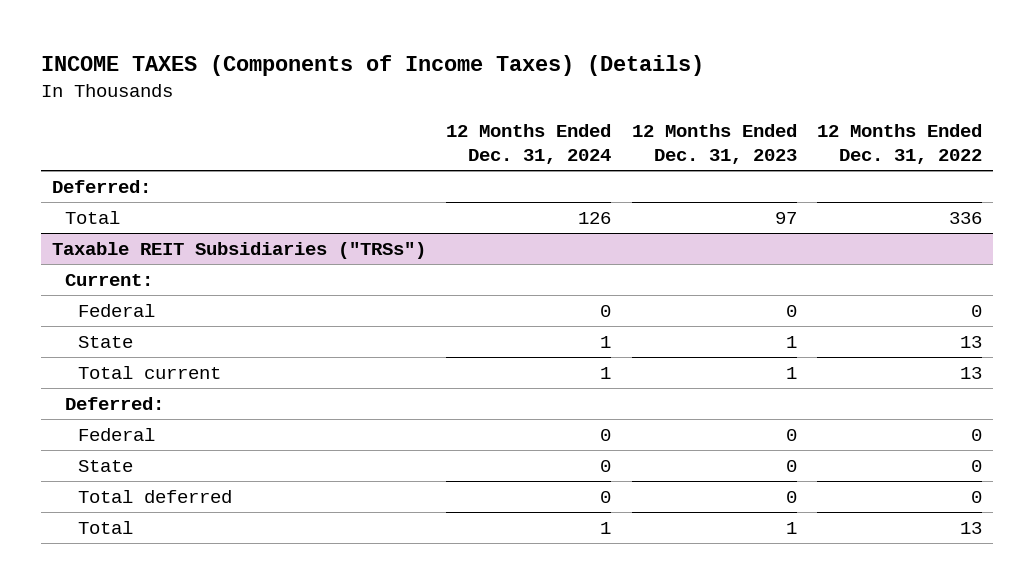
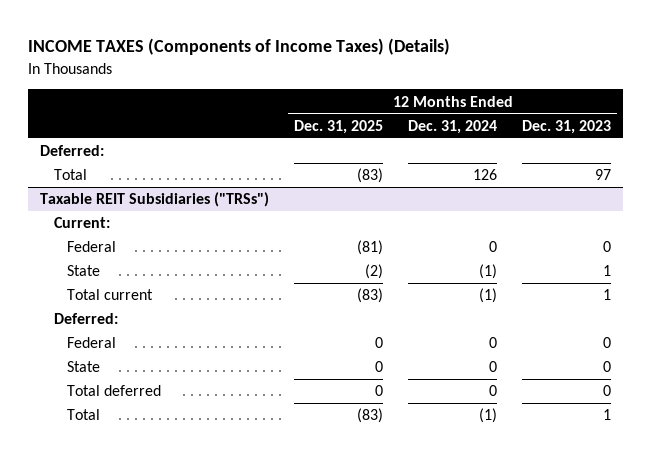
[817,124,983,165] 12 Months Ended Dec. 31, 2022 -> none
none -> [294,119,384,134] Dec. 31, 2025
[600,335,612,348] 1 -> [479,264,498,280] (1)
[600,366,612,379] 1 -> [479,288,498,304] (1)
[600,521,612,534] 1 -> [479,408,498,424] (1)

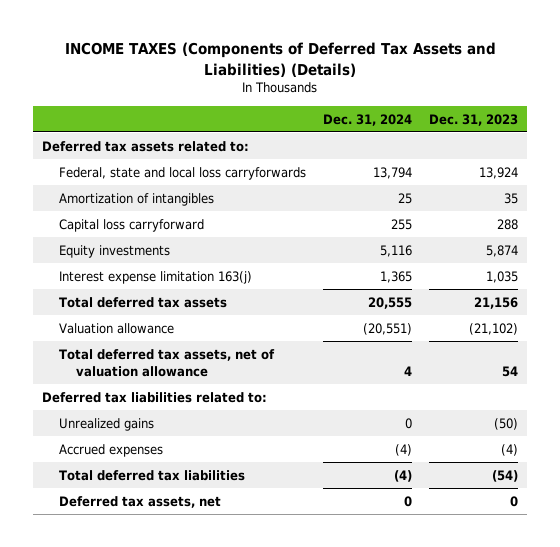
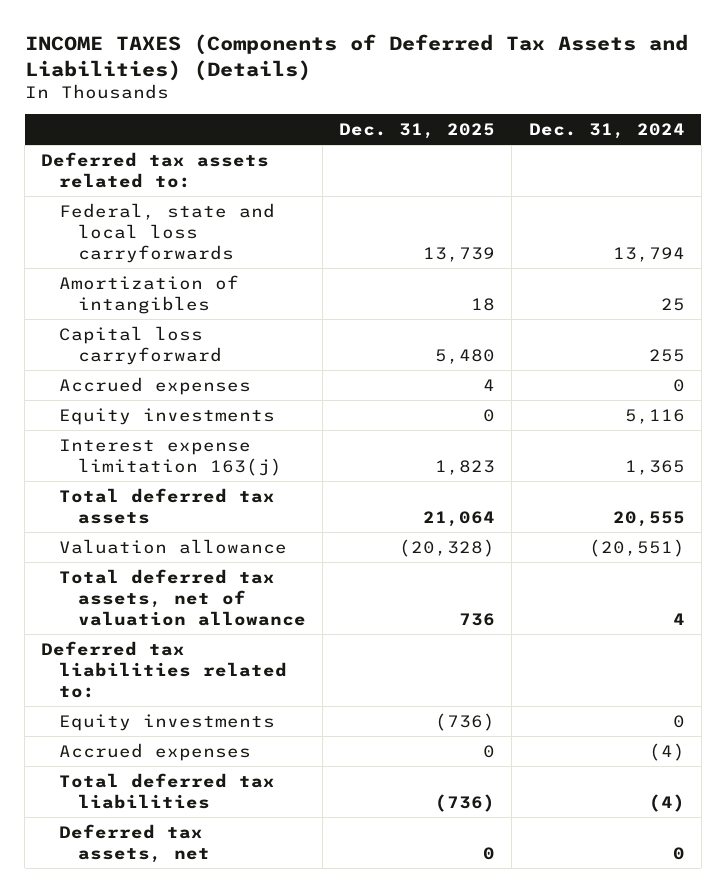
[429,113,519,126] Dec. 31, 2023 -> none
none -> [339,123,496,140] Dec. 31, 2025
none -> [59,376,252,395] Accrued expenses
[58,418,154,432] Unrealized gains -> none
none -> [59,713,276,731] Equity investments

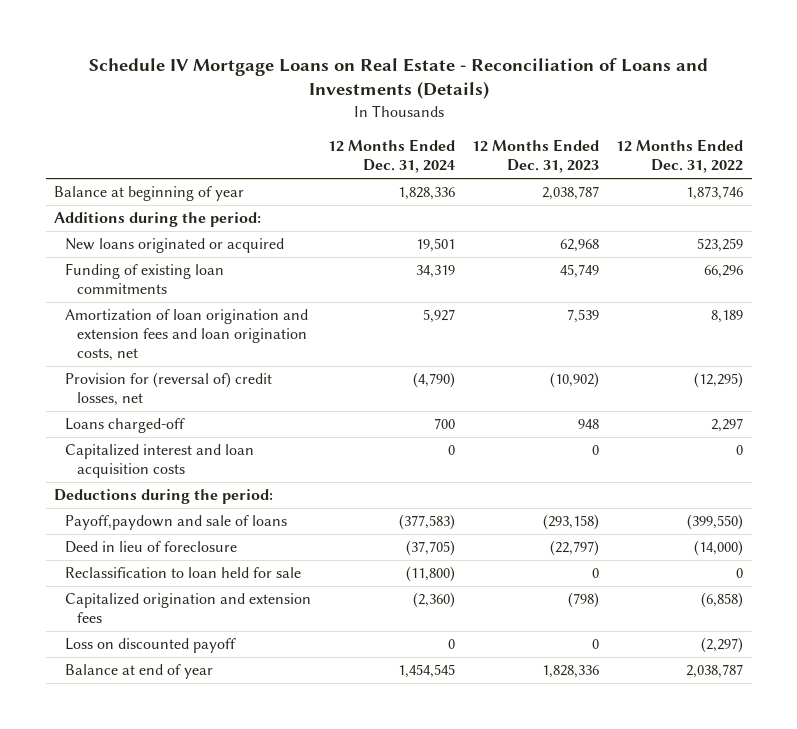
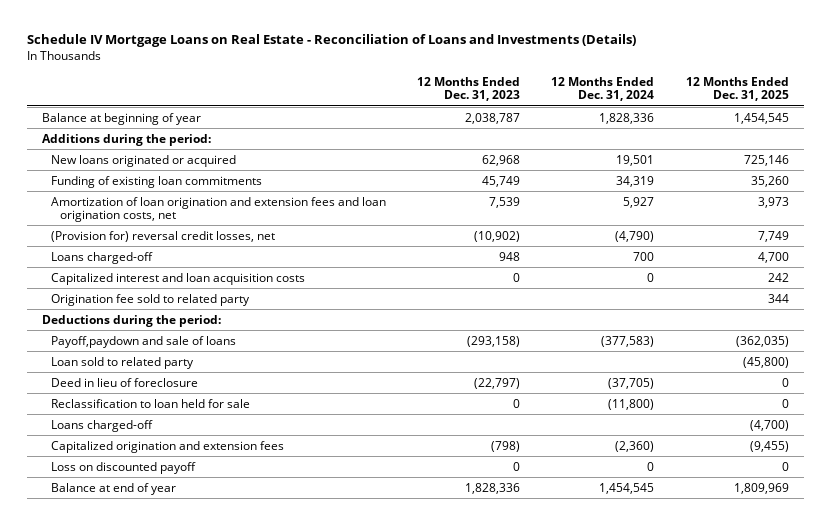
[616,139,744,174] 12 Months Ended Dec. 31, 2022 -> none
none -> [685,76,789,102] 12 Months Ended Dec. 31, 2025
[65,372,273,407] Provision for (reversal of) credit losses, net -> [51,230,276,242] (Provision for) reversal credit losses, net
none -> [51,293,251,306] Origination fee sold to related party
none -> [51,356,195,369] Loan sold to related party
none -> [51,419,154,432] Loans charged-off

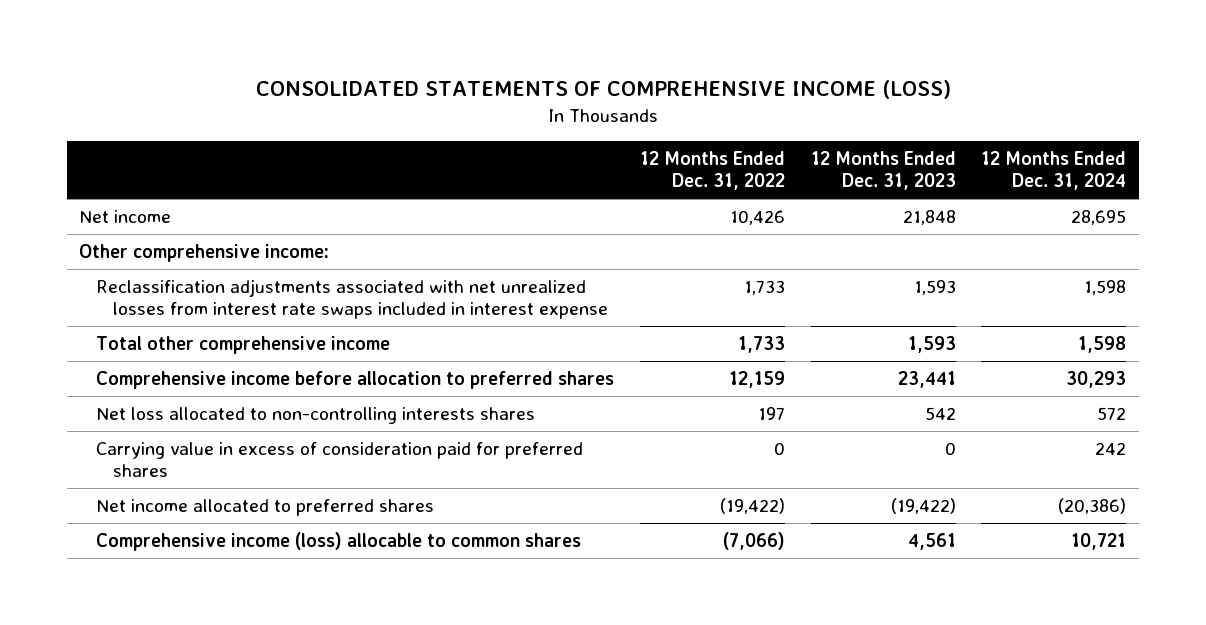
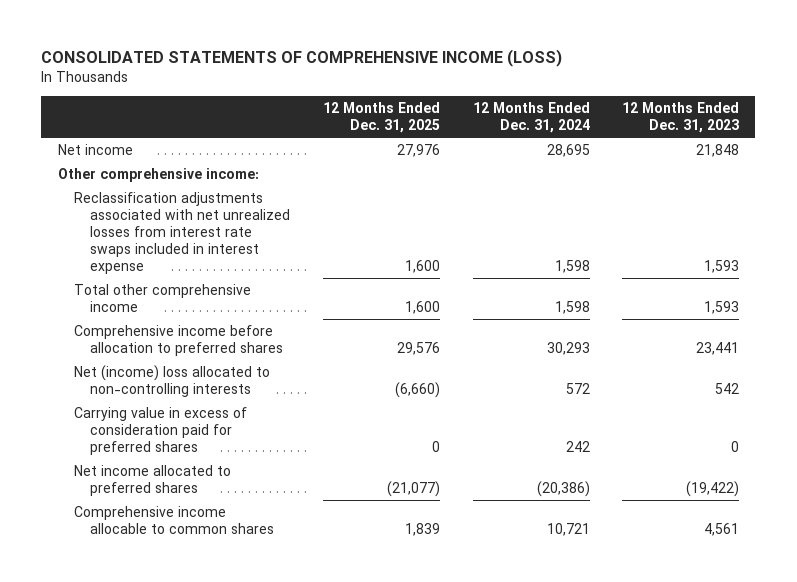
[639,150,785,191] 12 Months Ended Dec. 31, 2022 -> none
none -> [322,102,440,134] 12 Months Ended Dec. 31, 2025
[96,406,536,424] Net loss allocated to non-controlling interests shares -> [74,365,271,398] Net (income) loss allocated to non-controlling interests
[96,531,582,551] Comprehensive income (loss) allocable to common shares -> [74,506,275,535] Comprehensive income allocable to common shares

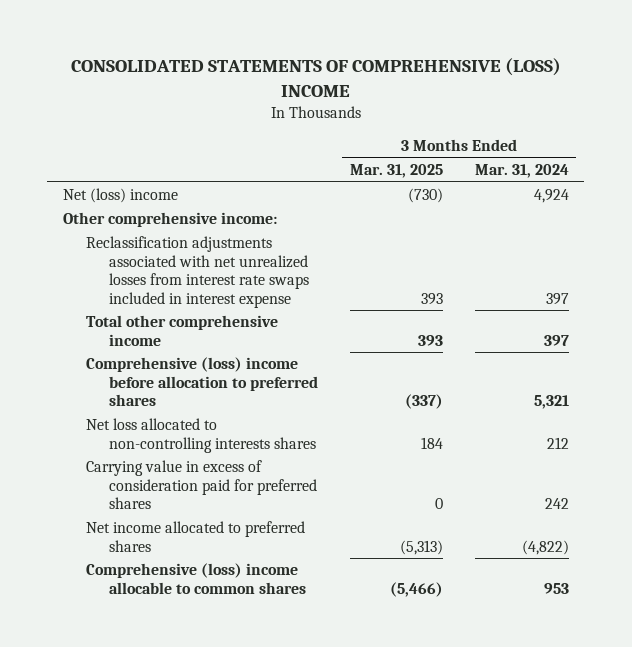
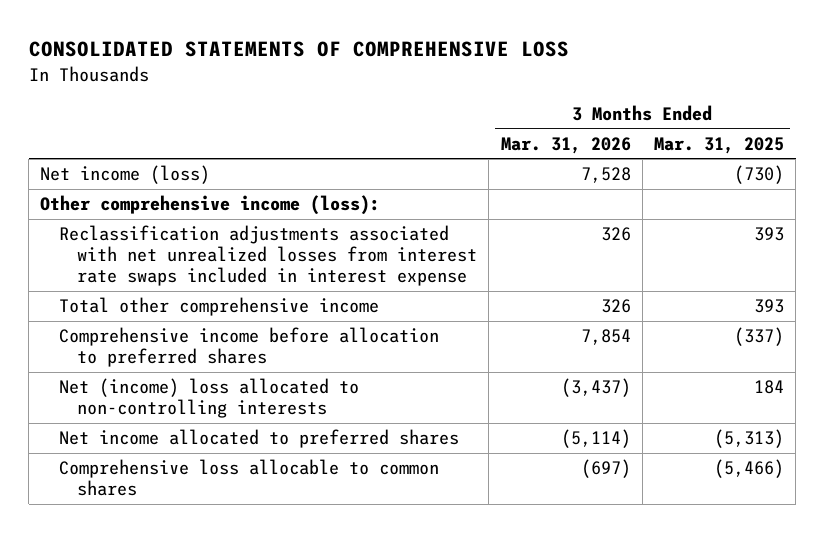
[70,57,561,97] CONSOLIDATED STATEMENTS OF COMPREHENSIVE (LOSS) INCOME -> [28,41,569,58] CONSOLIDATED STATEMENTS OF COMPREHENSIVE LOSS
[474,164,569,179] Mar. 31, 2024 -> none
none -> [500,136,631,154] Mar. 31, 2026
[62,188,178,204] Net (loss) income -> [40,165,211,185] Net income (loss)
[62,212,277,228] Other comprehensive income: -> [40,195,381,216] Other comprehensive income (loss):
[86,460,318,510] Carrying value in excess of consideration paid for preferred shares -> none
[86,357,319,407] Comprehensive (loss) income before allocation to preferred shares -> [58,327,439,368] Comprehensive income before allocation to preferred shares
[86,418,317,453] Net loss allocated to non-controlling interests shares -> [58,378,359,419] Net (income) loss allocated to non-controlling interests
[86,563,307,594] Comprehensive (loss) income allocable to common shares -> [58,459,439,497] Comprehensive loss allocable to common shares

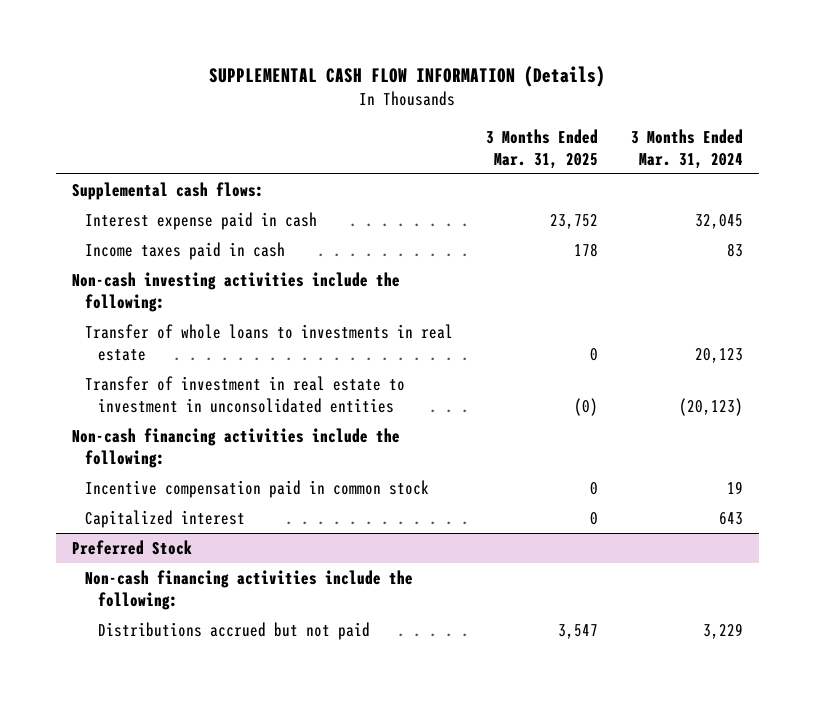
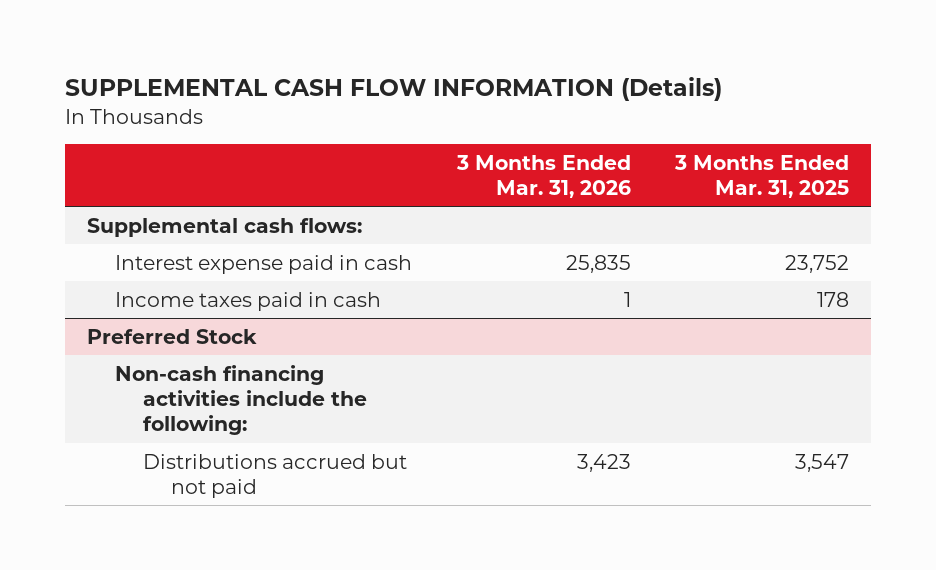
[630,128,743,169] 3 Months Ended Mar. 31, 2024 -> none
none -> [455,154,631,198] 3 Months Ended Mar. 31, 2026
[72,272,401,312] Non-cash investing activities include the following: -> none
[85,324,454,361] Transfer of whole loans to investments in real estate -> none
[85,376,406,413] Transfer of investment in real estate to investment in unconsolidated entities -> none
[72,428,401,468] Non-cash financing activities include the following: -> none
[85,480,430,499] Incentive compensation paid in common stock -> none
[85,510,246,529] Capitalized interest -> none

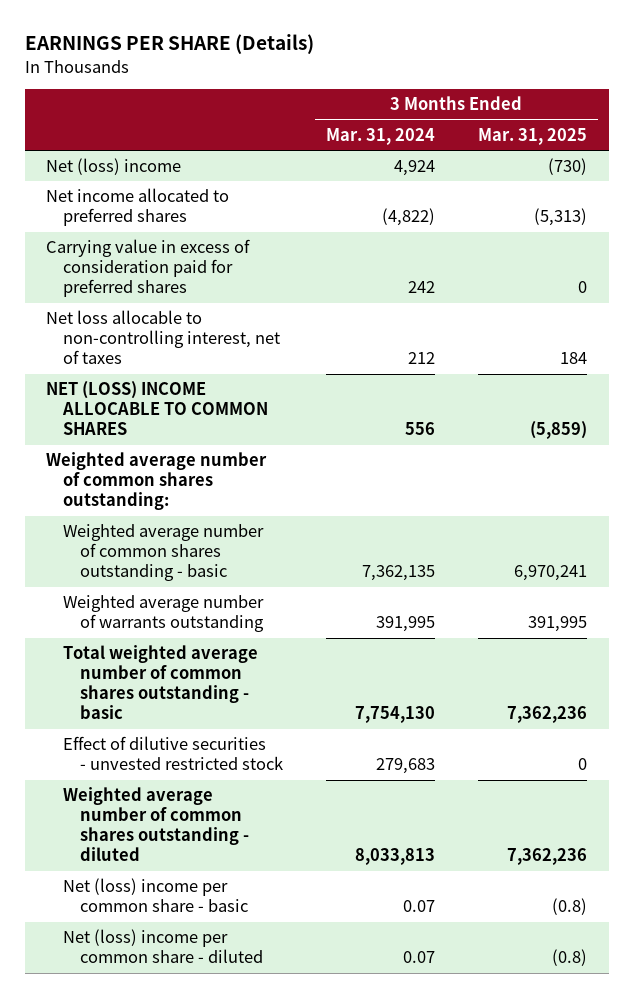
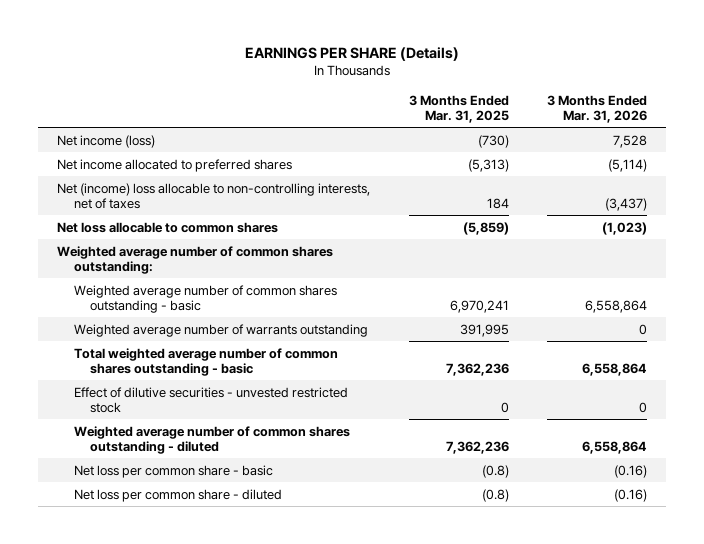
[325,127,435,145] Mar. 31, 2024 -> none
none -> [546,94,647,123] 3 Months Ended Mar. 31, 2026
[46,158,182,176] Net (loss) income -> [57,134,156,148] Net income (loss)
[46,239,251,298] Carrying value in excess of consideration paid for preferred shares -> none
[46,310,281,365] Net loss allocable to non-controlling interest, net of taxes -> [57,182,371,209] Net (income) loss allocable to non-controlling interests, net of taxes
[46,381,269,436] NET (LOSS) INCOME ALLOCABLE TO COMMON SHARES -> [57,221,279,233] Net loss allocable to common shares
[63,878,248,913] Net (loss) income per common share - basic -> [73,464,273,478] Net loss per common share - basic
[63,929,263,964] Net (loss) income per common share - diluted -> [73,488,282,502] Net loss per common share - diluted

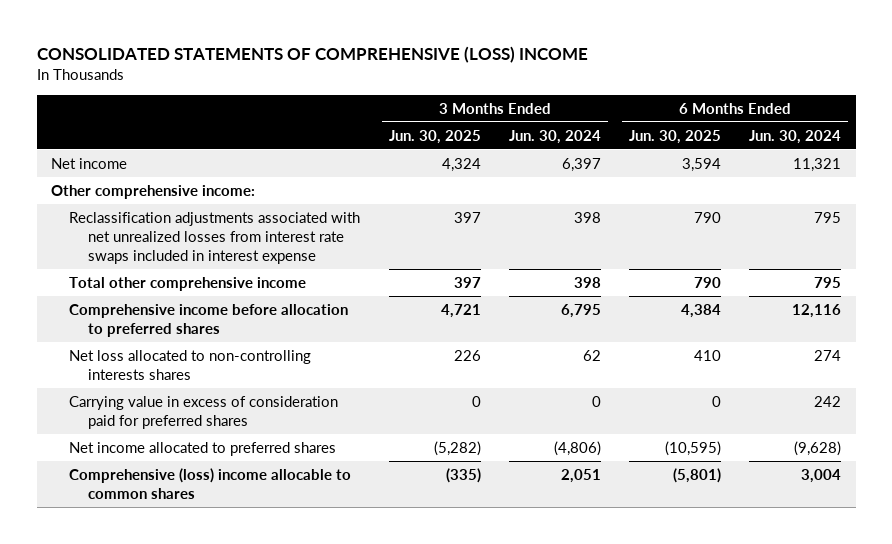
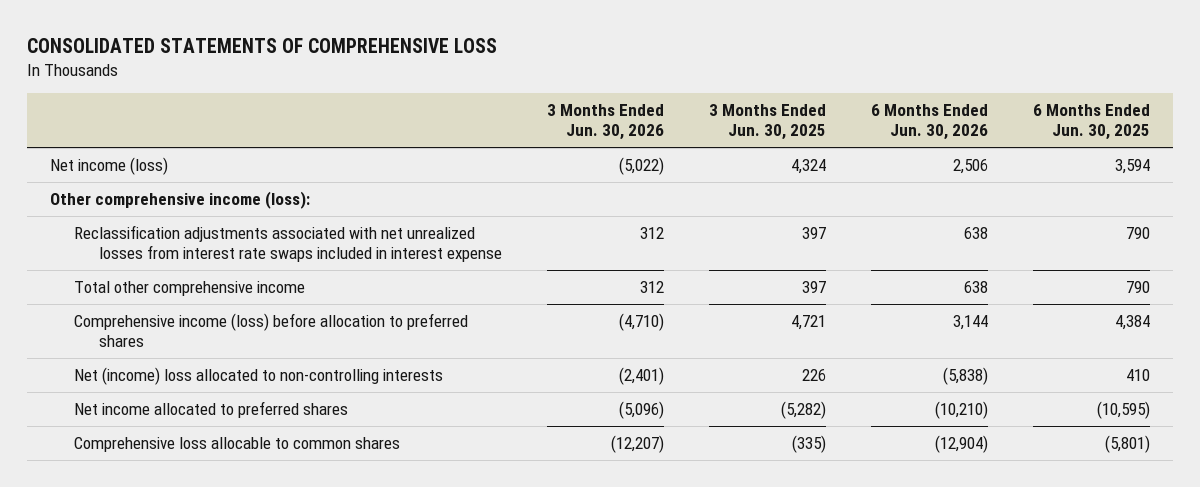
[36,45,588,63] CONSOLIDATED STATEMENTS OF COMPREHENSIVE (LOSS) INCOME -> [27,38,498,54] CONSOLIDATED STATEMENTS OF COMPREHENSIVE LOSS
[508,129,601,144] Jun. 30, 2024 -> none
[749,129,842,144] Jun. 30, 2024 -> none
none -> [546,103,664,141] 3 Months Ended Jun. 30, 2026
none -> [871,103,989,141] 6 Months Ended Jun. 30, 2026
[50,157,127,169] Net income -> [49,156,168,175] Net income (loss)
[50,184,255,199] Other comprehensive income: -> [49,190,310,209] Other comprehensive income (loss):
[69,395,339,429] Carrying value in excess of consideration paid for preferred shares -> none
[69,303,349,337] Comprehensive income before allocation to preferred shares -> [74,312,469,348] Comprehensive income (loss) before allocation to preferred shares
[69,349,312,380] Net loss allocated to non-controlling interests shares -> [74,366,444,385] Net (income) loss allocated to non-controlling interests
[69,467,352,499] Comprehensive (loss) income allocable to common shares -> [74,436,401,452] Comprehensive loss allocable to common shares

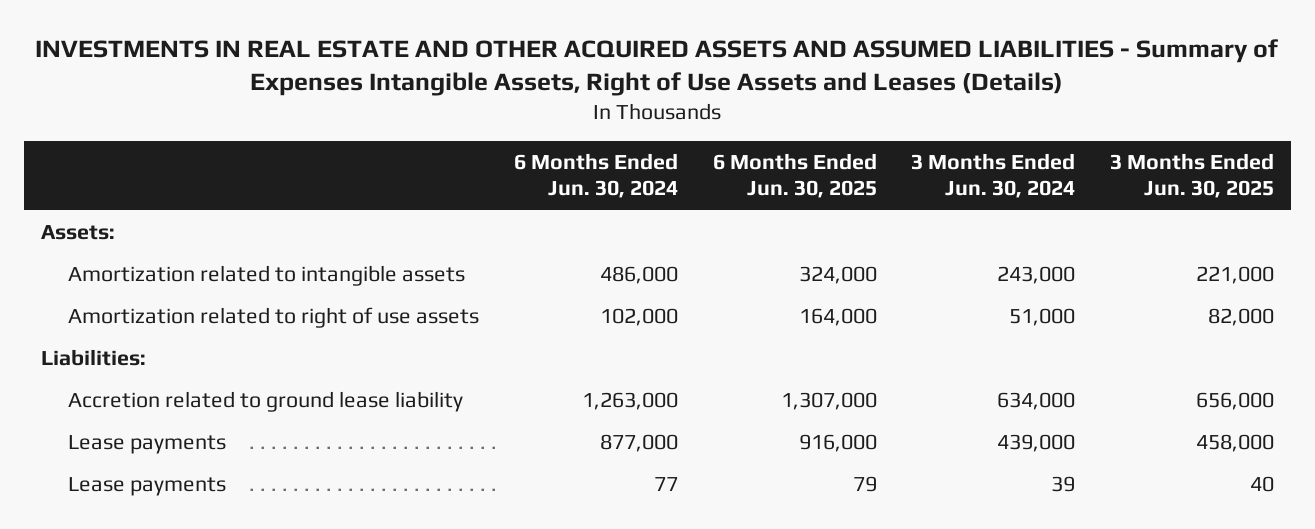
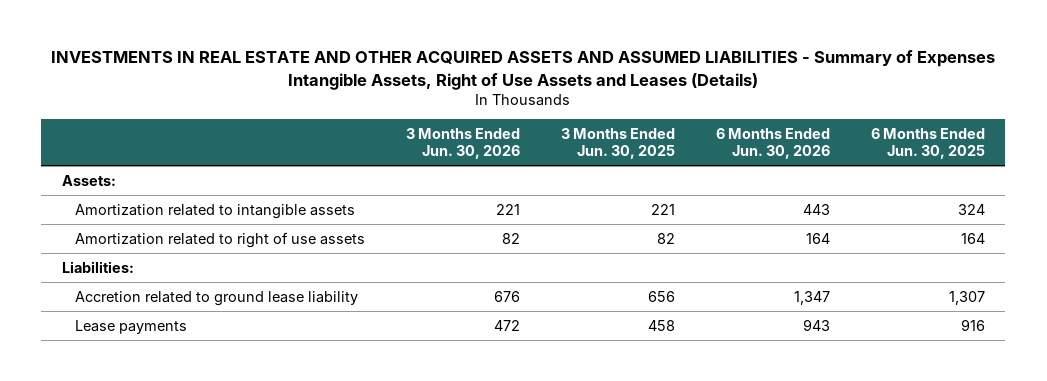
[514,153,679,199] 6 Months Ended Jun. 30, 2024 -> none
[911,153,1076,199] 3 Months Ended Jun. 30, 2024 -> none
none -> [405,127,520,160] 3 Months Ended Jun. 30, 2026
none -> [715,127,830,160] 6 Months Ended Jun. 30, 2026
[798,266,877,285] 324,000 -> [957,203,985,215] 324
[1196,266,1275,285] 221,000 -> [650,203,675,215] 221
[798,308,877,327] 164,000 -> [960,232,985,244] 164
[1208,308,1275,327] 82,000 -> [656,232,675,244] 82
[68,477,227,497] Lease payments -> none
[780,392,877,411] 1,307,000 -> [948,290,985,305] 1,307
[1196,392,1275,411] 656,000 -> [647,290,675,302] 656
[798,434,877,453] 916,000 -> [960,318,985,331] 916
[1196,434,1275,453] 458,000 -> [647,319,675,331] 458

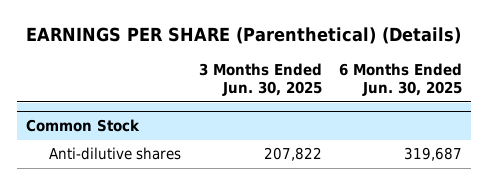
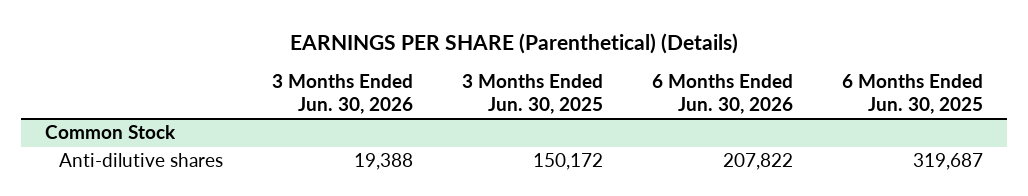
none -> [272,74,414,114] 3 Months Ended Jun. 30, 2026
none -> [651,74,793,114] 6 Months Ended Jun. 30, 2026
[263,147,322,162] 207,822 -> [532,153,603,171] 150,172

